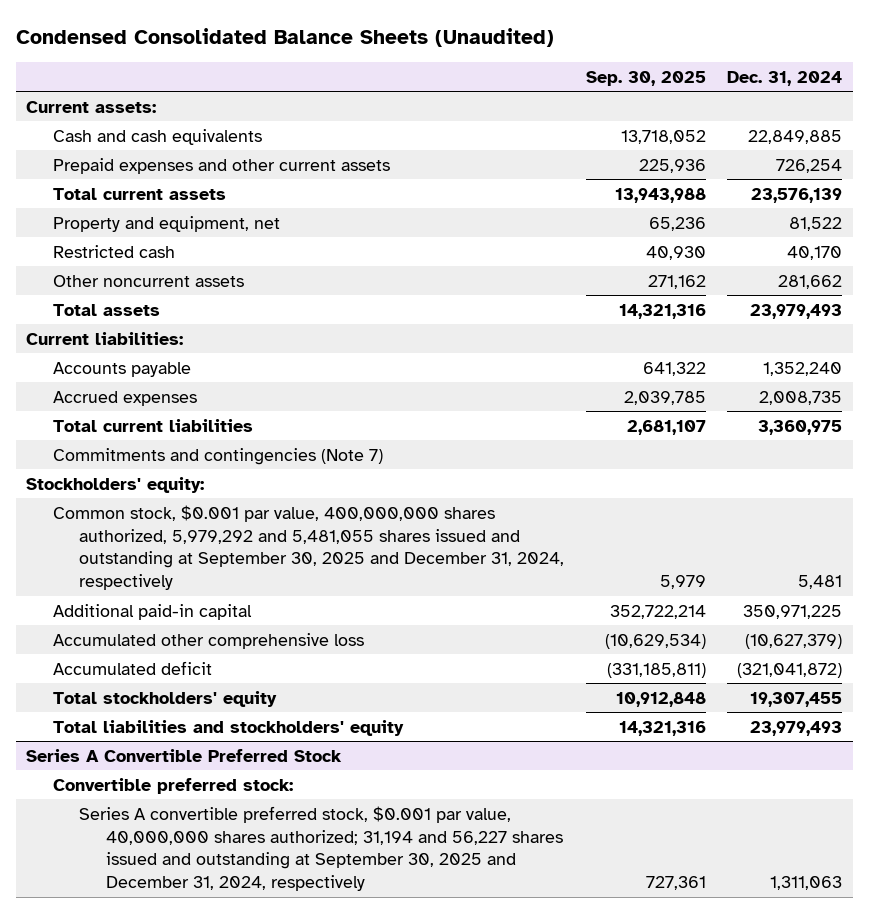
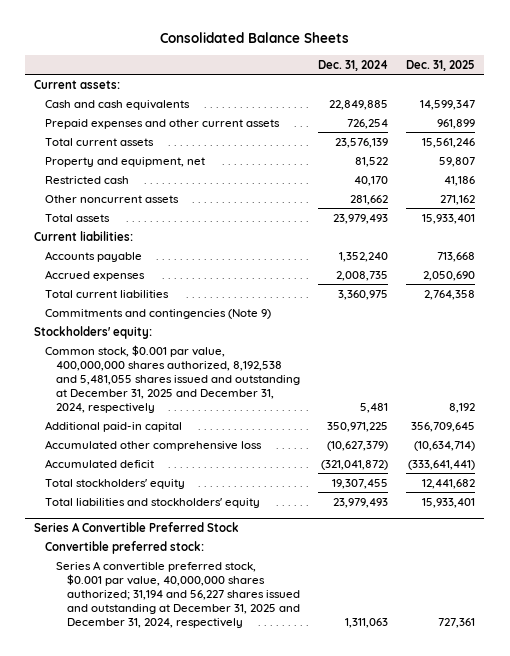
[15,27,554,47] Condensed Consolidated Balance Sheets (Unaudited) -> [159,32,349,44] Consolidated Balance Sheets
[585,70,706,86] Sep. 30, 2025 -> none
none -> [406,59,476,71] Dec. 31, 2025
[52,447,383,465] Commitments and contingencies (Note 7) -> [45,308,272,319] Commitments and contingencies (Note 9)
[52,504,565,591] Common stock, $0.001 par value, 400,000,000 shares authorized, 5,979,292 and 5,481,055 shares issued and outstanding at September 30, 2025 and December 31, 2024, respectively -> [45,344,301,414] Common stock, $0.001 par value, 400,000,000 shares authorized, 8,192,538 and 5,481,055 shares issued and outstanding at December 31, 2025 and December 31, 2024, respectively
[79,805,563,892] Series A convertible preferred stock, $0.001 par value, 40,000,000 shares authorized; 31,194 and 56,227 shares issued and outstanding at September 30, 2025 and December 31, 2024, respectively -> [56,560,300,629] Series A convertible preferred stock, $0.001 par value, 40,000,000 shares authorized; 31,194 and 56,227 shares issued and outstanding at December 31, 2025 and December 31, 2024, respectively

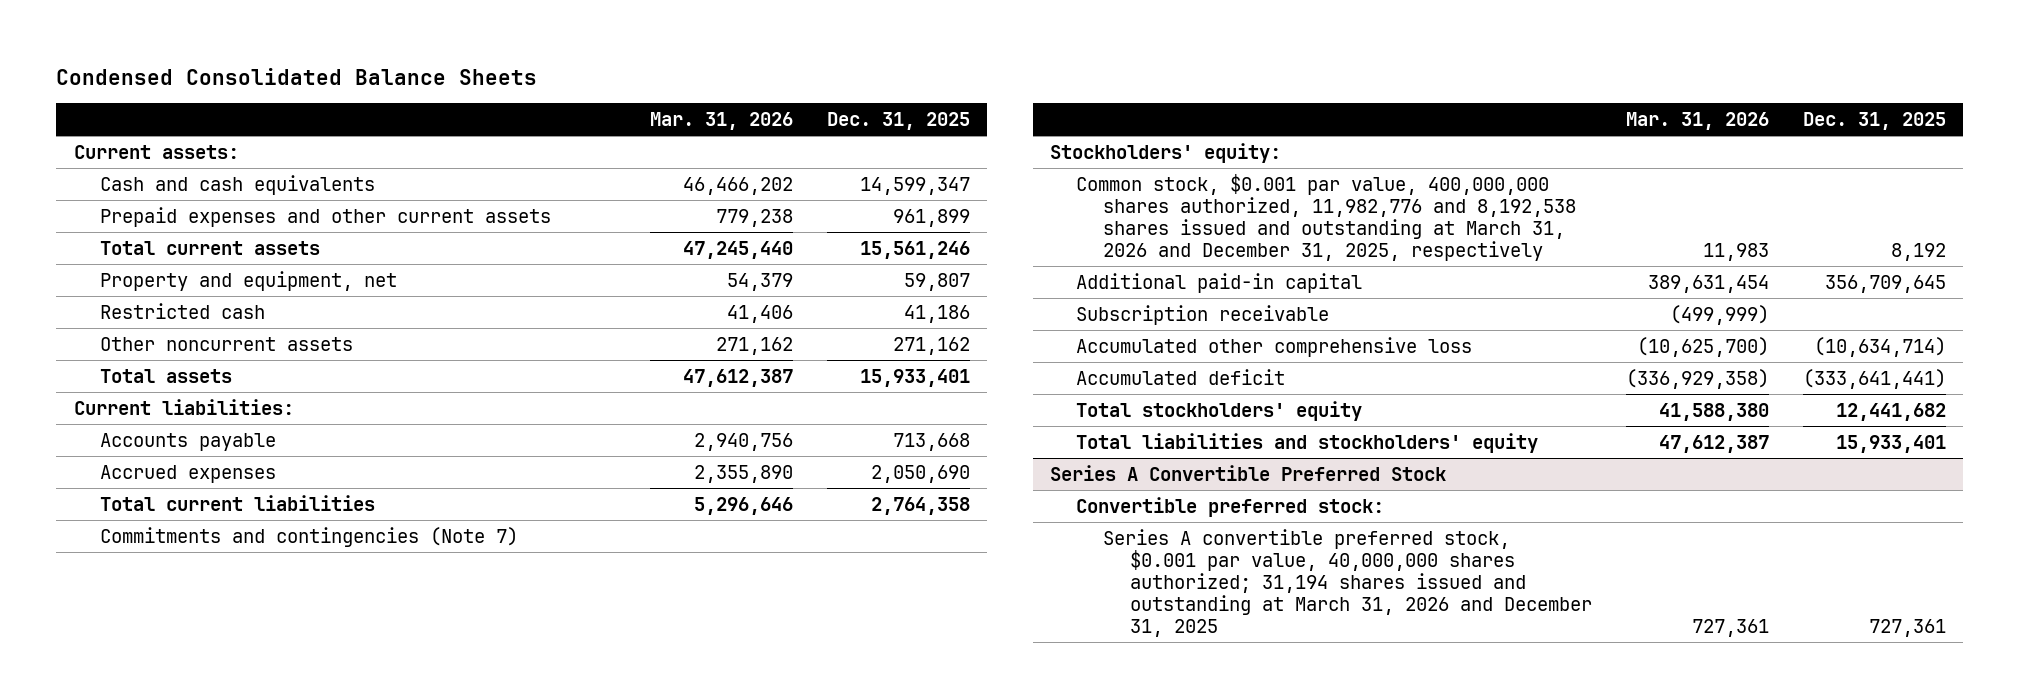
[159,32,349,44] Consolidated Balance Sheets -> [56,67,538,85] Condensed Consolidated Balance Sheets
[318,59,389,71] Dec. 31, 2024 -> none
none -> [649,111,793,130] Mar. 31, 2026
[45,308,272,319] Commitments and contingencies (Note 9) -> [100,526,519,547] Commitments and contingencies (Note 7)
[45,344,301,414] Common stock, $0.001 par value, 400,000,000 shares authorized, 8,192,538 and 5,481,055 shares issued and outstanding at December 31, 2025 and December 31, 2024, respectively -> [1076,173,1576,261] Common stock, $0.001 par value, 400,000,000 shares authorized, 11,982,776 and 8,192,538 shares issued and outstanding at March 31, 2026 and December 31, 2025, respectively
none -> [1076,304,1330,325] Subscription receivable
[56,560,300,629] Series A convertible preferred stock, $0.001 par value, 40,000,000 shares authorized; 31,194 and 56,227 shares issued and outstanding at December 31, 2025 and December 31, 2024, respectively -> [1102,528,1592,638] Series A convertible preferred stock, $0.001 par value, 40,000,000 shares authorized; 31,194 shares issued and outstanding at March 31, 2026 and December 31, 2025

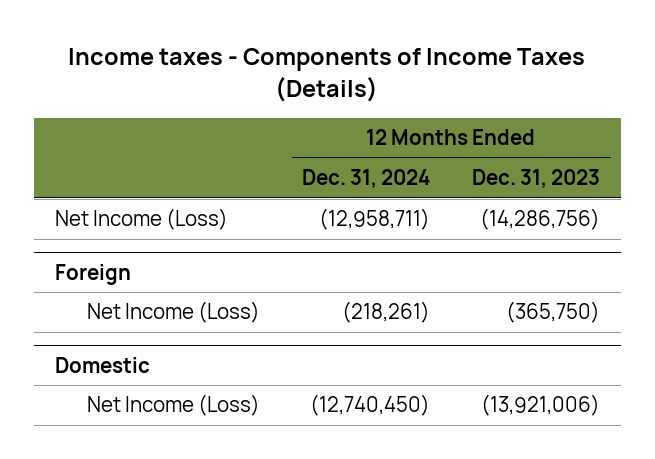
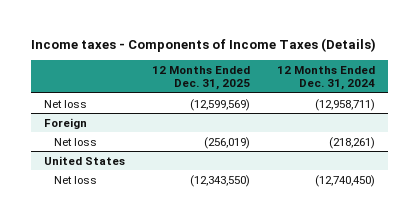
[472,169,601,189] Dec. 31, 2023 -> none
none -> [152,65,251,91] 12 Months Ended Dec. 31, 2025
[54,208,228,231] Net Income (Loss) -> [44,99,88,108] Net loss
[54,356,150,373] Domestic -> none
[87,301,261,324] Net Income (Loss) -> [53,137,97,146] Net loss
none -> [44,155,126,165] United States
[87,394,261,417] Net Income (Loss) -> [53,175,97,184] Net loss

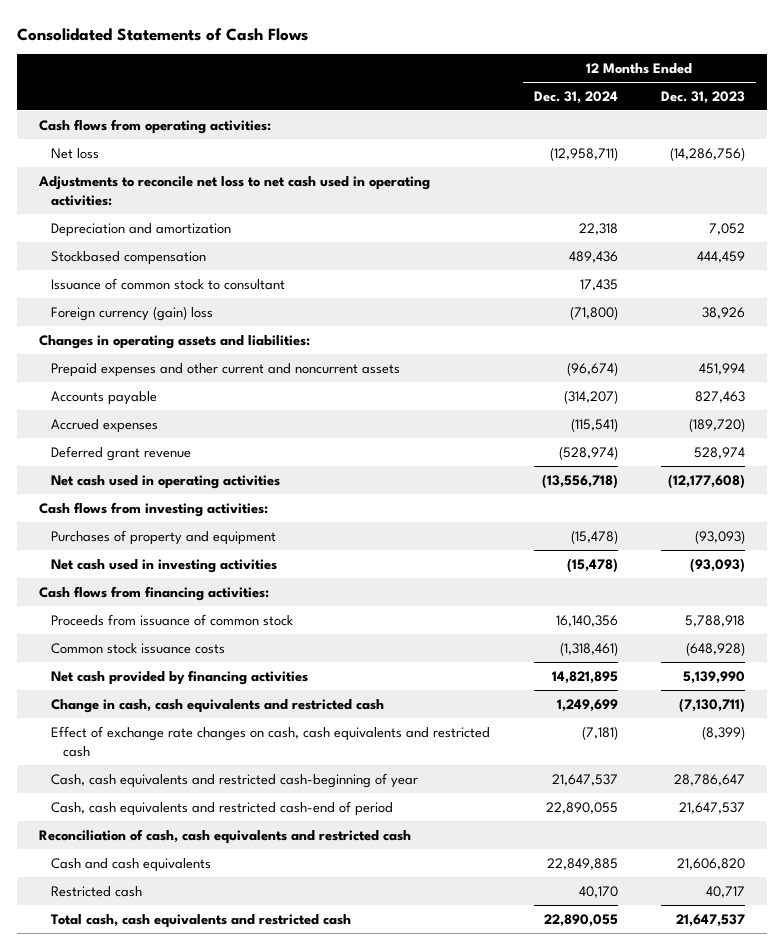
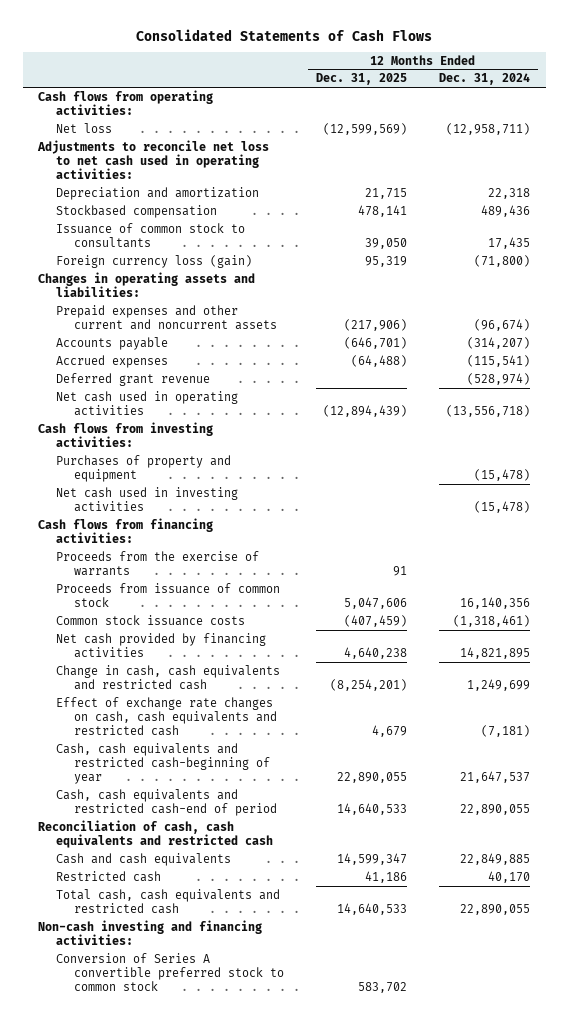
[661,90,746,104] Dec. 31, 2023 -> none
none -> [316,73,408,86] Dec. 31, 2025
[51,277,286,290] Issuance of common stock to consultant -> [56,222,246,248] Issuance of common stock to consultants
[51,305,214,321] Foreign currency (gain) loss -> [56,254,253,268] Foreign currency loss (gain)
none -> [56,550,260,576] Proceeds from the exercise of warrants
none -> [38,919,263,945] Non-cash investing and financing activities:
none -> [56,952,285,992] Conversion of Series A convertible preferred stock to common stock

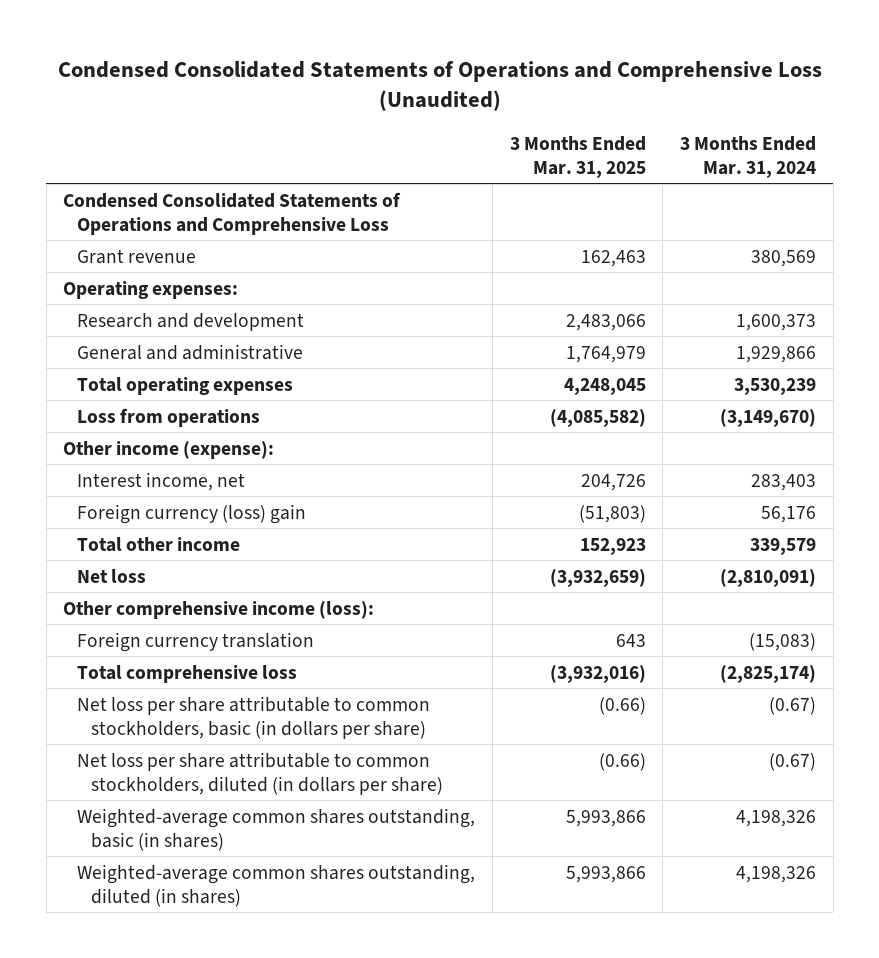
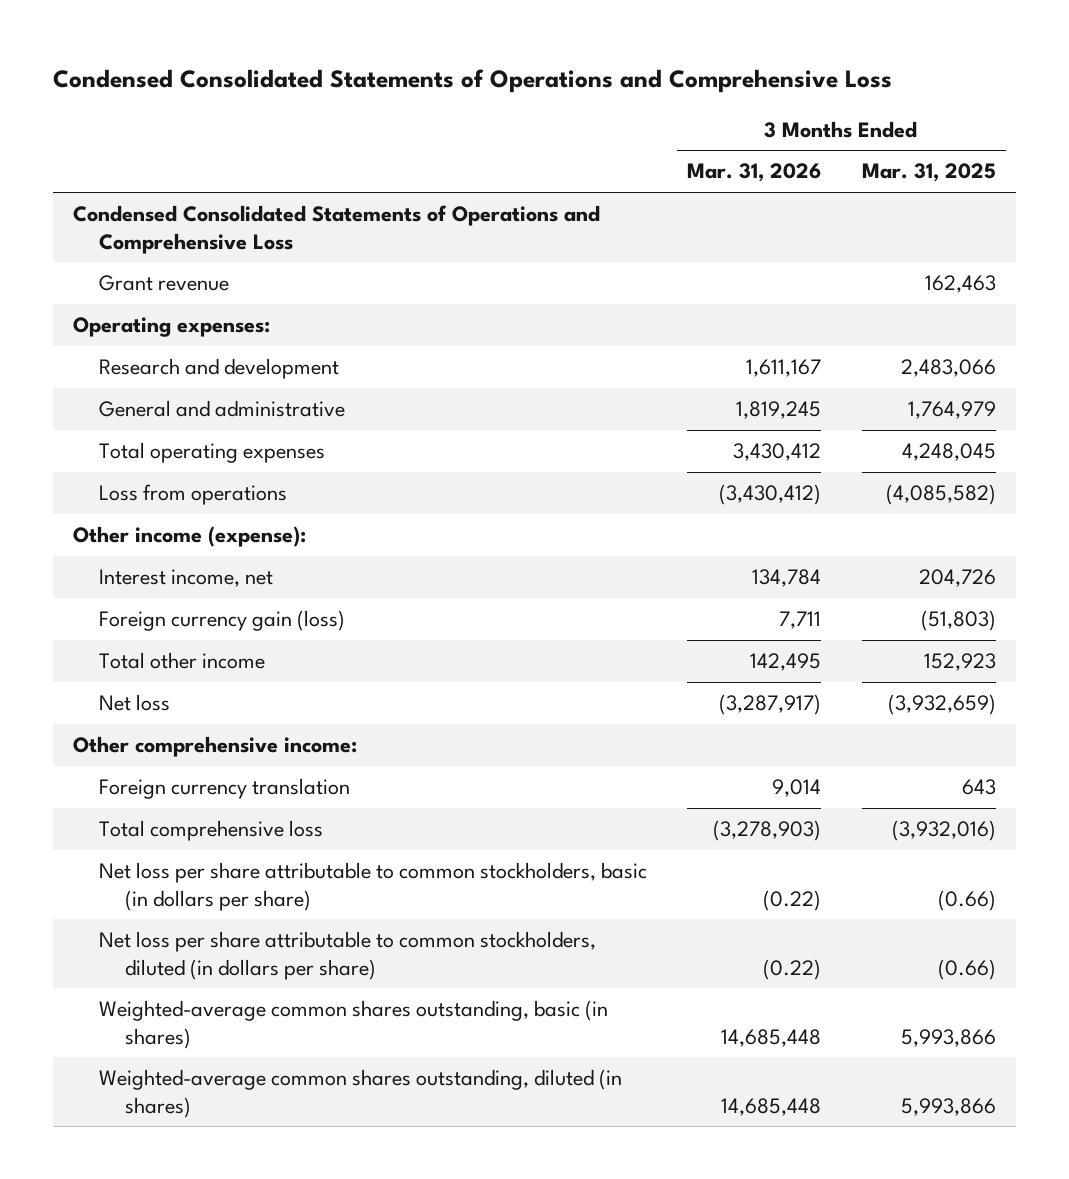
[57,60,822,112] Condensed Consolidated Statements of Operations and Comprehensive Loss (Unaudited) -> [52,68,892,93] Condensed Consolidated Statements of Operations and Comprehensive Loss
[680,135,817,178] 3 Months Ended Mar. 31, 2024 -> none
none -> [687,163,822,183] Mar. 31, 2026
[77,503,307,524] Foreign currency (loss) gain -> [99,610,346,632] Foreign currency gain (loss)
[63,600,375,619] Other comprehensive income (loss): -> [73,736,358,758] Other comprehensive income:

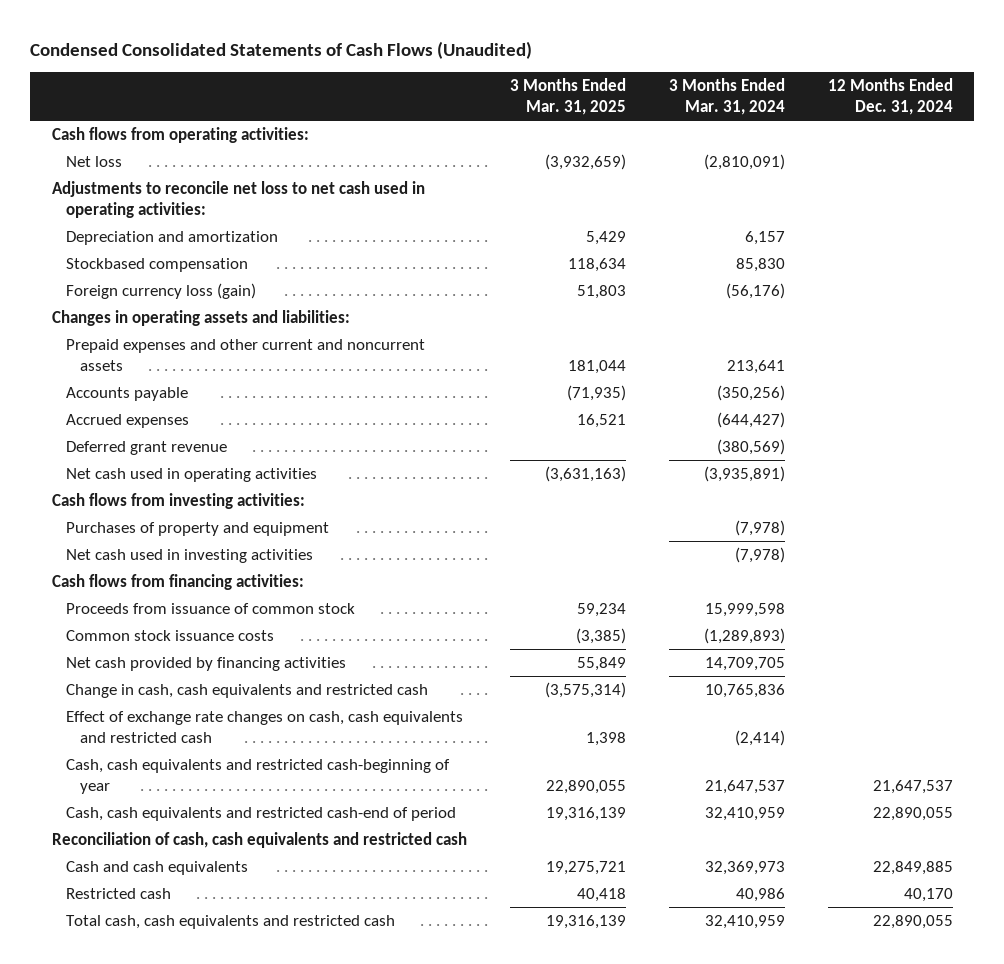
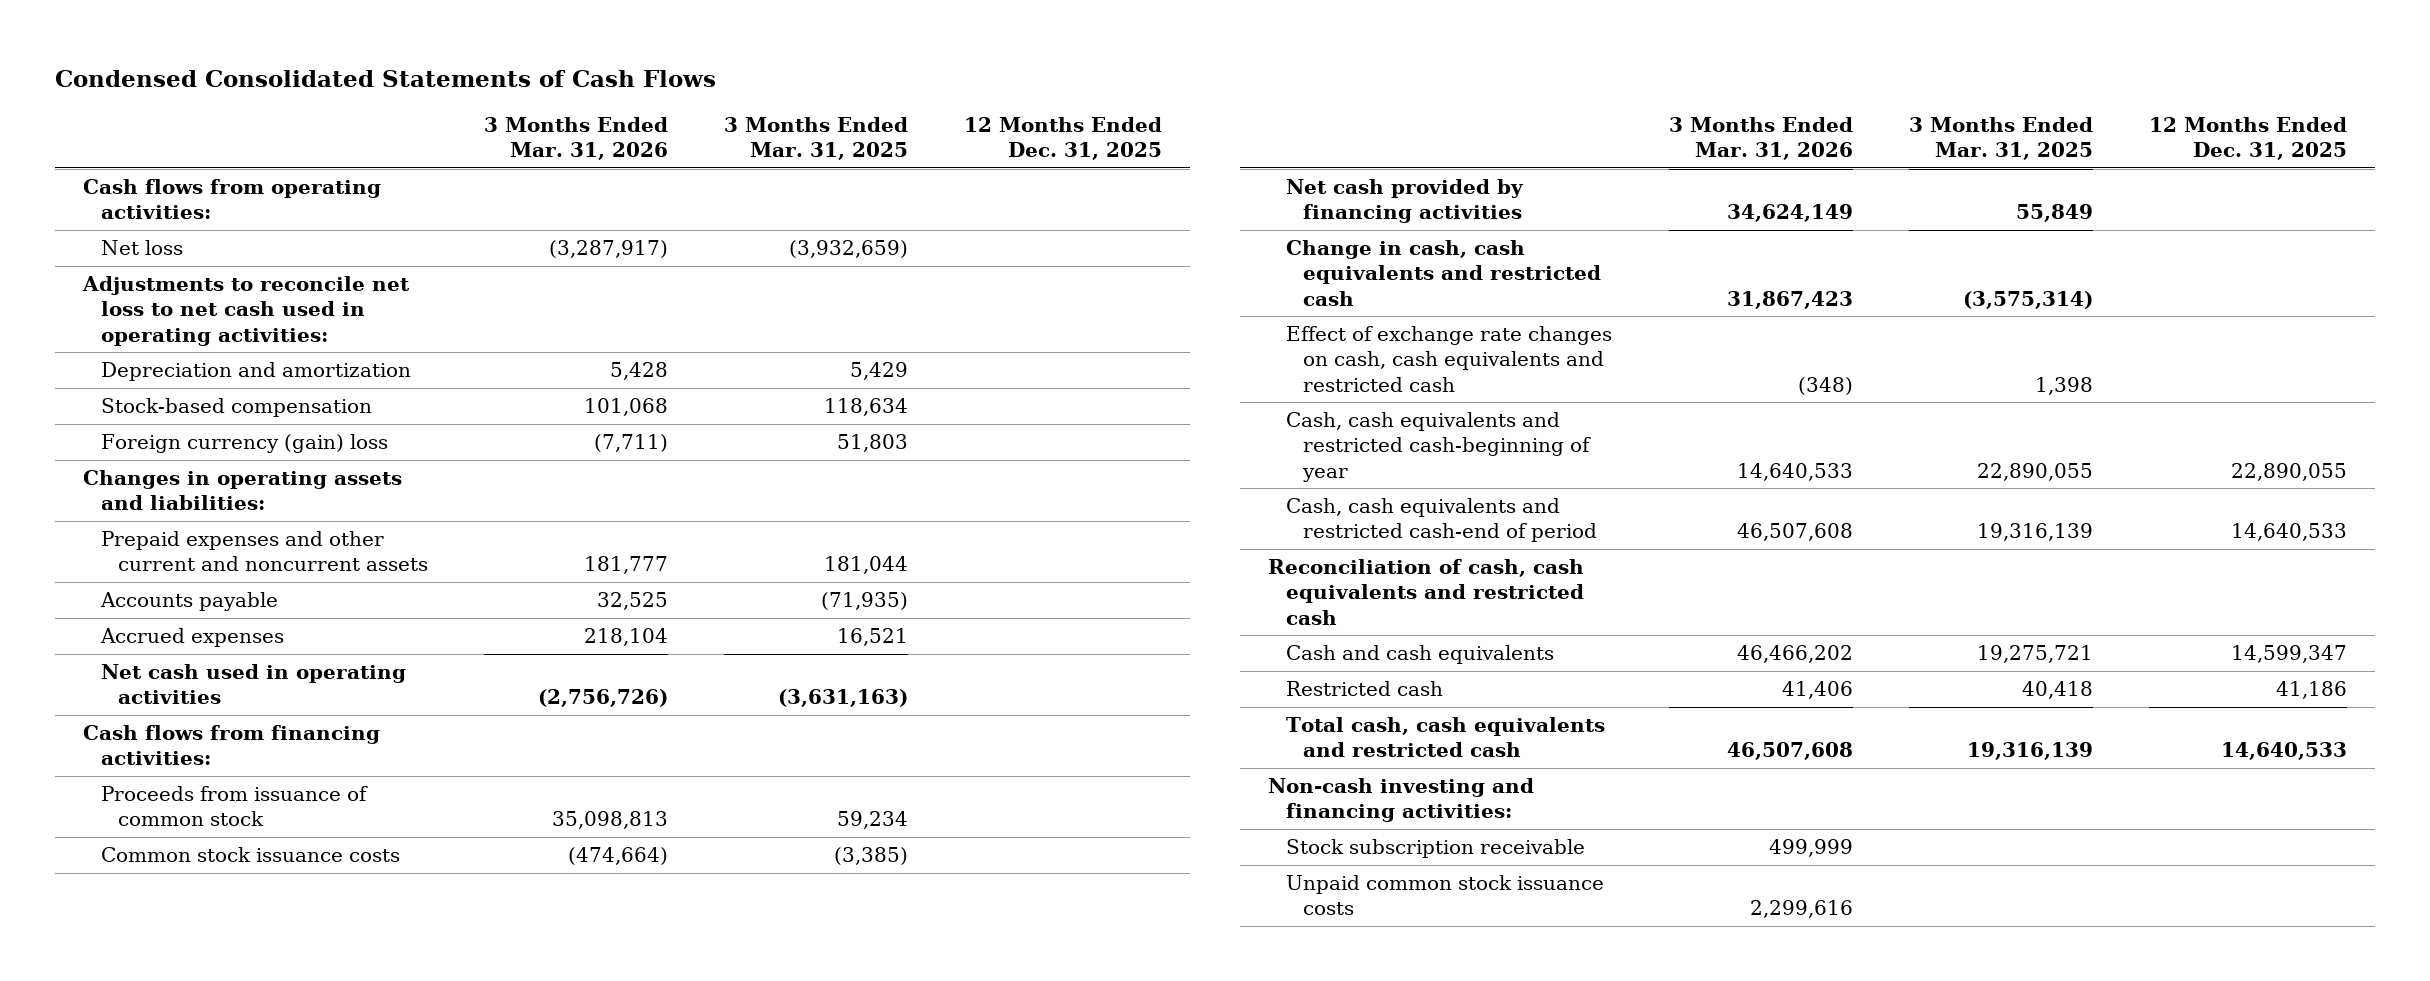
[30,40,533,59] Condensed Consolidated Statements of Cash Flows (Unaudited) -> [55,69,717,87] Condensed Consolidated Statements of Cash Flows
[668,78,785,116] 3 Months Ended Mar. 31, 2024 -> none
[827,78,953,116] 12 Months Ended Dec. 31, 2024 -> none
none -> [484,117,669,161] 3 Months Ended Mar. 31, 2026
none -> [963,117,1162,161] 12 Months Ended Dec. 31, 2025
[65,257,248,272] Stockbased compensation -> [100,398,372,418] Stock-based compensation
[65,282,256,299] Foreign currency loss (gain) -> [100,434,388,454] Foreign currency (gain) loss
[65,440,227,455] Deferred grant revenue -> none
[51,492,305,509] Cash flows from investing activities: -> none
[65,521,329,536] Purchases of property and equipment -> none
[65,548,313,563] Net cash used in investing activities -> none
none -> [1268,778,1535,823] Non-cash investing and financing activities:
none -> [1285,839,1585,859] Stock subscription receivable
none -> [1285,875,1604,916] Unpaid common stock issuance costs

